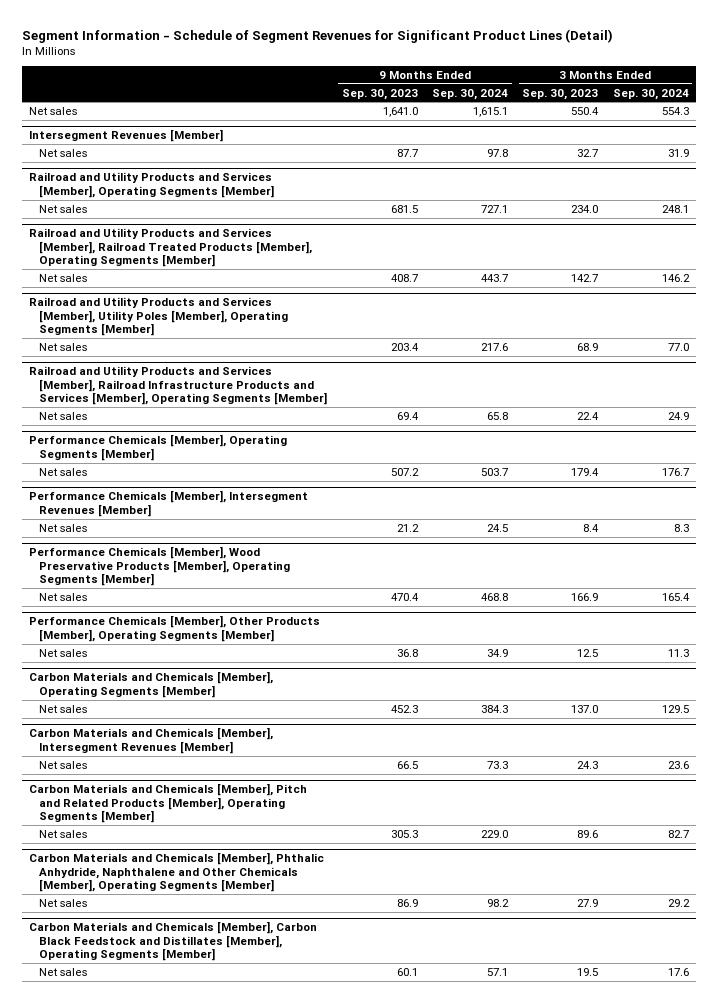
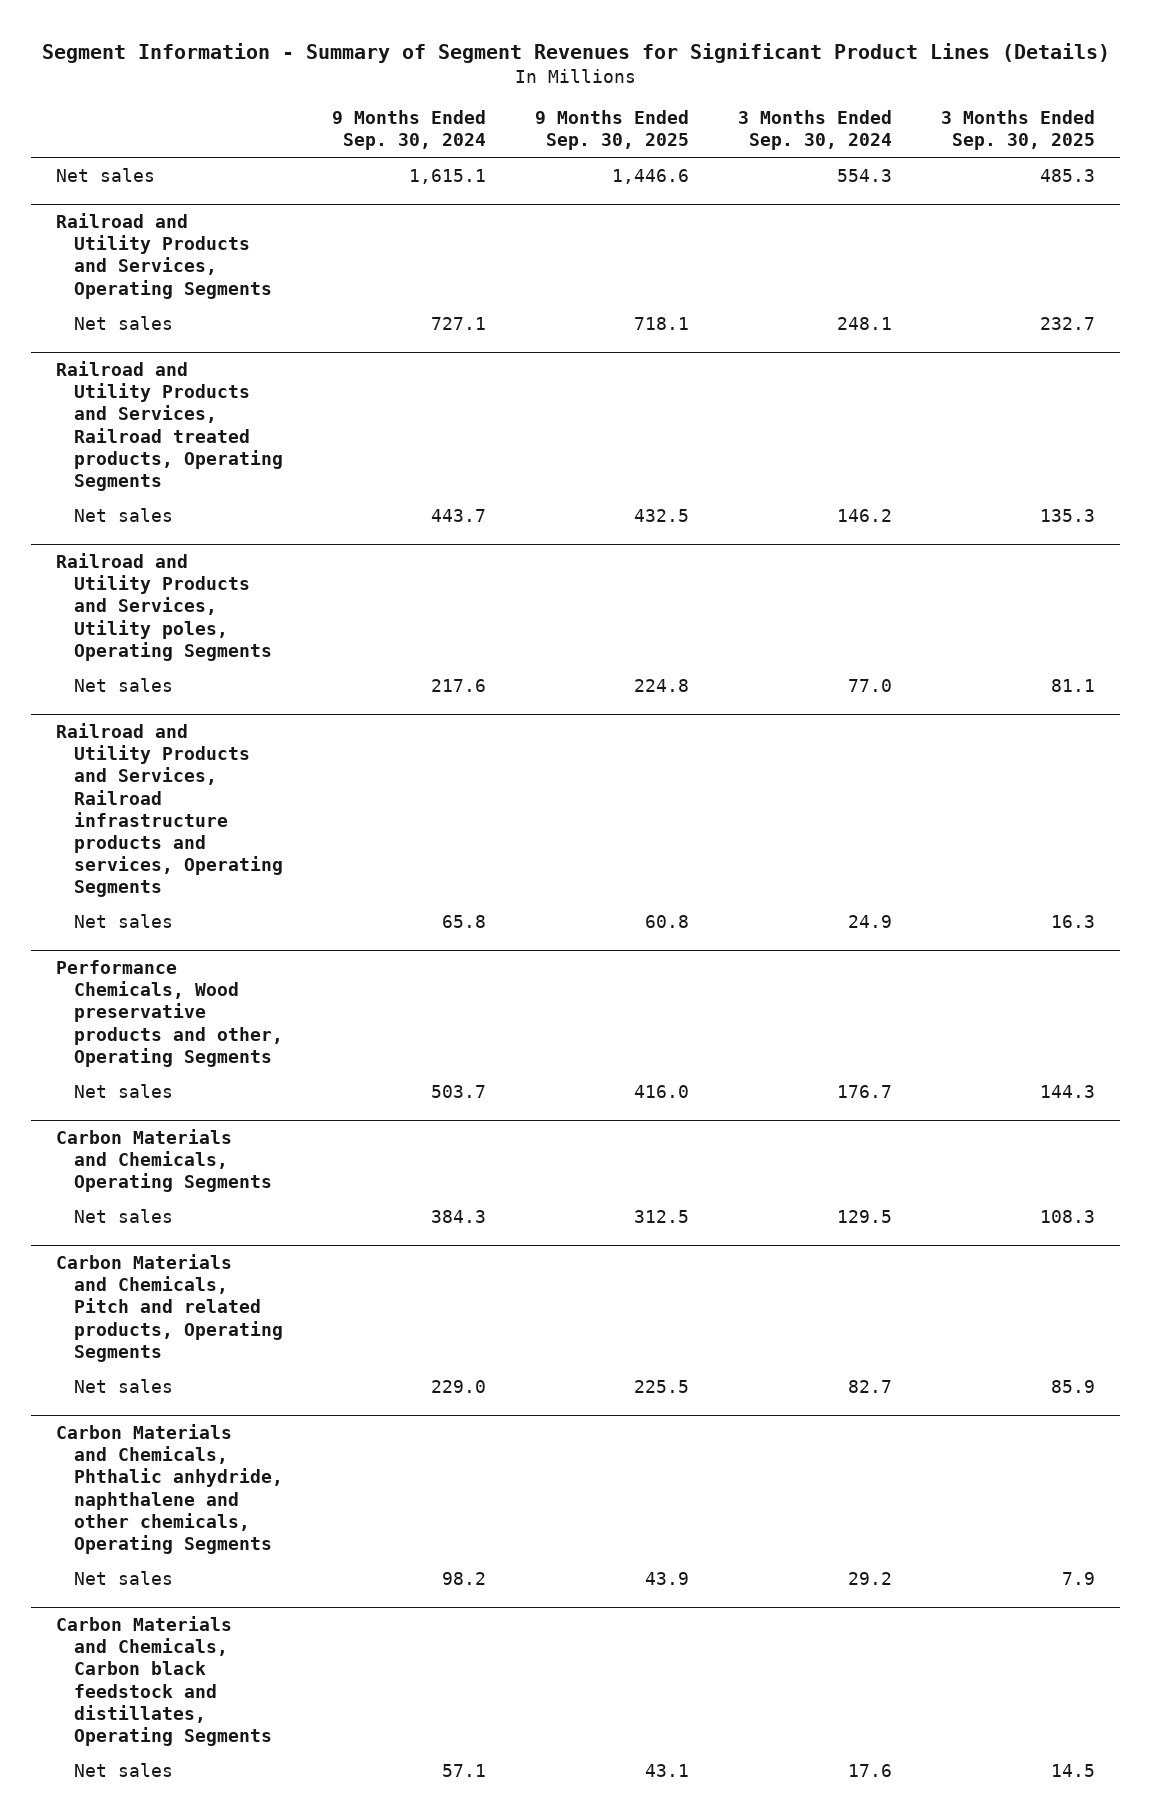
[22,28,614,43] Segment Information - Schedule of Segment Revenues for Significant Product Lines (Detail) -> [41,42,1110,63] Segment Information - Summary of Segment Revenues for Significant Product Lines (Details)
[341,88,418,100] Sep. 30, 2023 -> none
[522,88,599,100] Sep. 30, 2023 -> none
none -> [535,110,690,151] 9 Months Ended Sep. 30, 2025
none -> [941,110,1096,151] 3 Months Ended Sep. 30, 2025
[29,129,224,143] Intersegment Revenues [Member] -> none
[39,148,88,157] Net sales -> none
[29,172,275,198] Railroad and Utility Products and Services [Member], Operating Segments [Member] -> [55,213,273,299] Railroad and Utility Products and Services, Operating Segments
[29,228,313,268] Railroad and Utility Products and Services [Member], Railroad Treated Products [Member], Operating Segments [Member] -> [55,361,284,491] Railroad and Utility Products and Services, Railroad treated products, Operating Segments
[29,297,289,337] Railroad and Utility Products and Services [Member], Utility Poles [Member], Operating Segments [Member] -> [55,553,273,661] Railroad and Utility Products and Services, Utility poles, Operating Segments
[29,366,328,406] Railroad and Utility Products and Services [Member], Railroad Infrastructure Products and Services [Member], Operating Segments [Member] -> [55,723,284,898] Railroad and Utility Products and Services, Railroad infrastructure products and services, Operating Segments
[29,434,288,461] Performance Chemicals [Member], Operating Segments [Member] -> none
none -> [55,960,284,1067] Performance Chemicals, Wood preservative products and other, Operating Segments
[29,490,309,517] Performance Chemicals [Member], Intersegment Revenues [Member] -> none
[39,523,88,532] Net sales -> none
[29,546,291,587] Performance Chemicals [Member], Wood Preservative Products [Member], Operating Segments [Member] -> none
[39,592,88,601] Net sales -> none
[29,615,321,642] Performance Chemicals [Member], Other Products [Member], Operating Segments [Member] -> none
[39,648,88,657] Net sales -> none
[29,671,274,698] Carbon Materials and Chemicals [Member], Operating Segments [Member] -> [55,1129,273,1193] Carbon Materials and Chemicals, Operating Segments
[29,727,274,754] Carbon Materials and Chemicals [Member], Intersegment Revenues [Member] -> none
[39,760,88,769] Net sales -> none
[29,783,308,824] Carbon Materials and Chemicals [Member], Pitch and Related Products [Member], Operating Segments [Member] -> [55,1254,284,1362] Carbon Materials and Chemicals, Pitch and related products, Operating Segments
[29,852,325,893] Carbon Materials and Chemicals [Member], Phthalic Anhydride, Naphthalene and Other Chemicals [Member], Operating Segments [Member] -> [55,1424,284,1554] Carbon Materials and Chemicals, Phthalic anhydride, naphthalene and other chemicals, Operating Segments
[29,921,318,962] Carbon Materials and Chemicals [Member], Carbon Black Feedstock and Distillates [Member], Operating Segments [Member] -> [55,1616,273,1746] Carbon Materials and Chemicals, Carbon black feedstock and distillates, Operating Segments

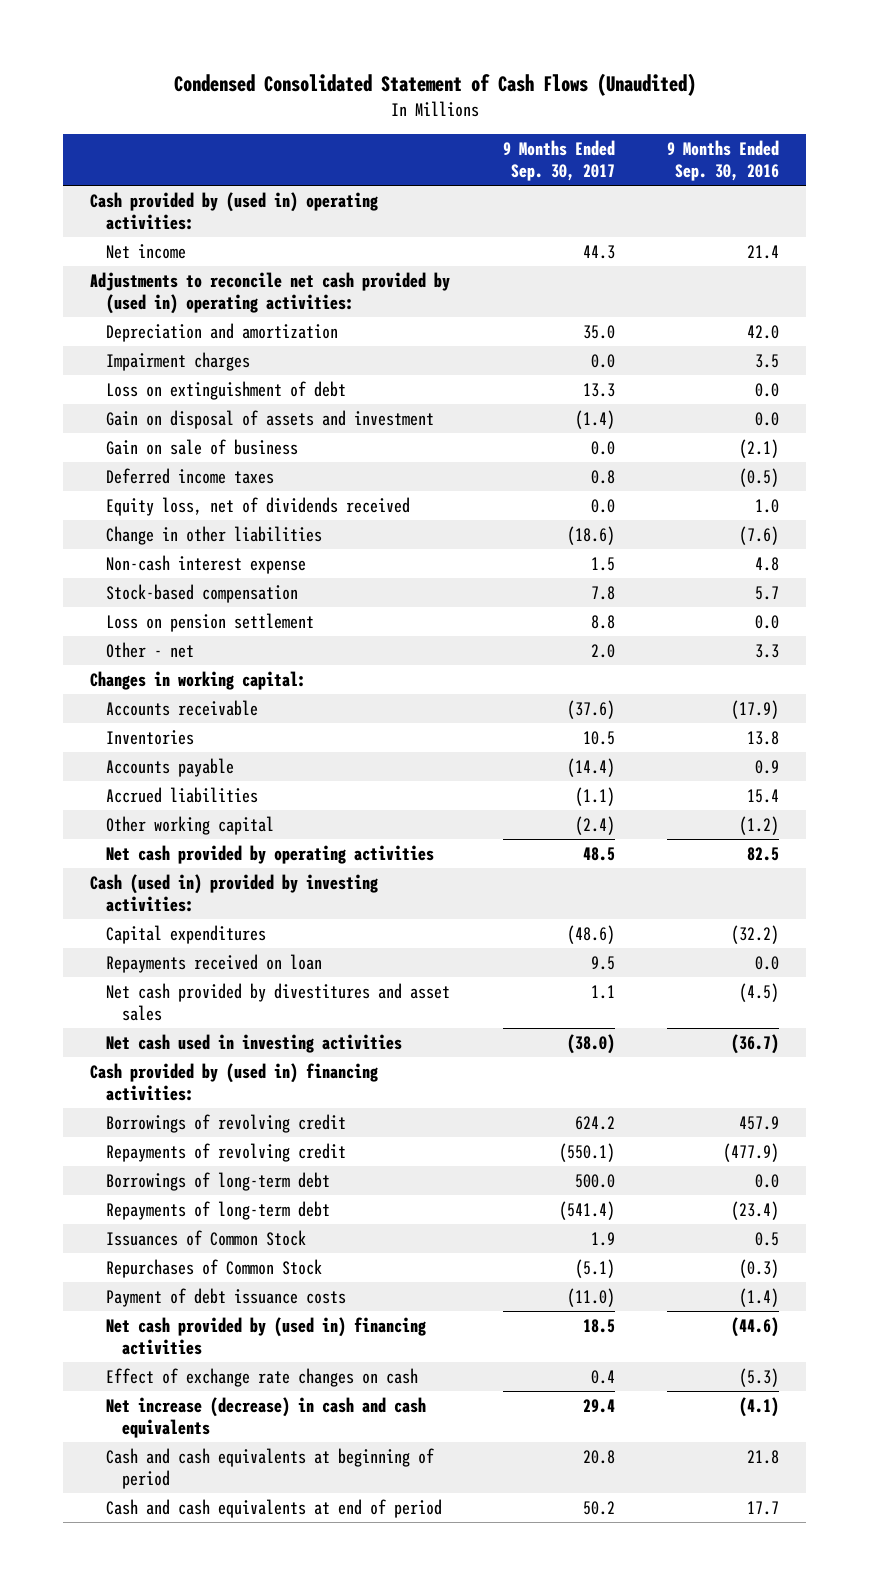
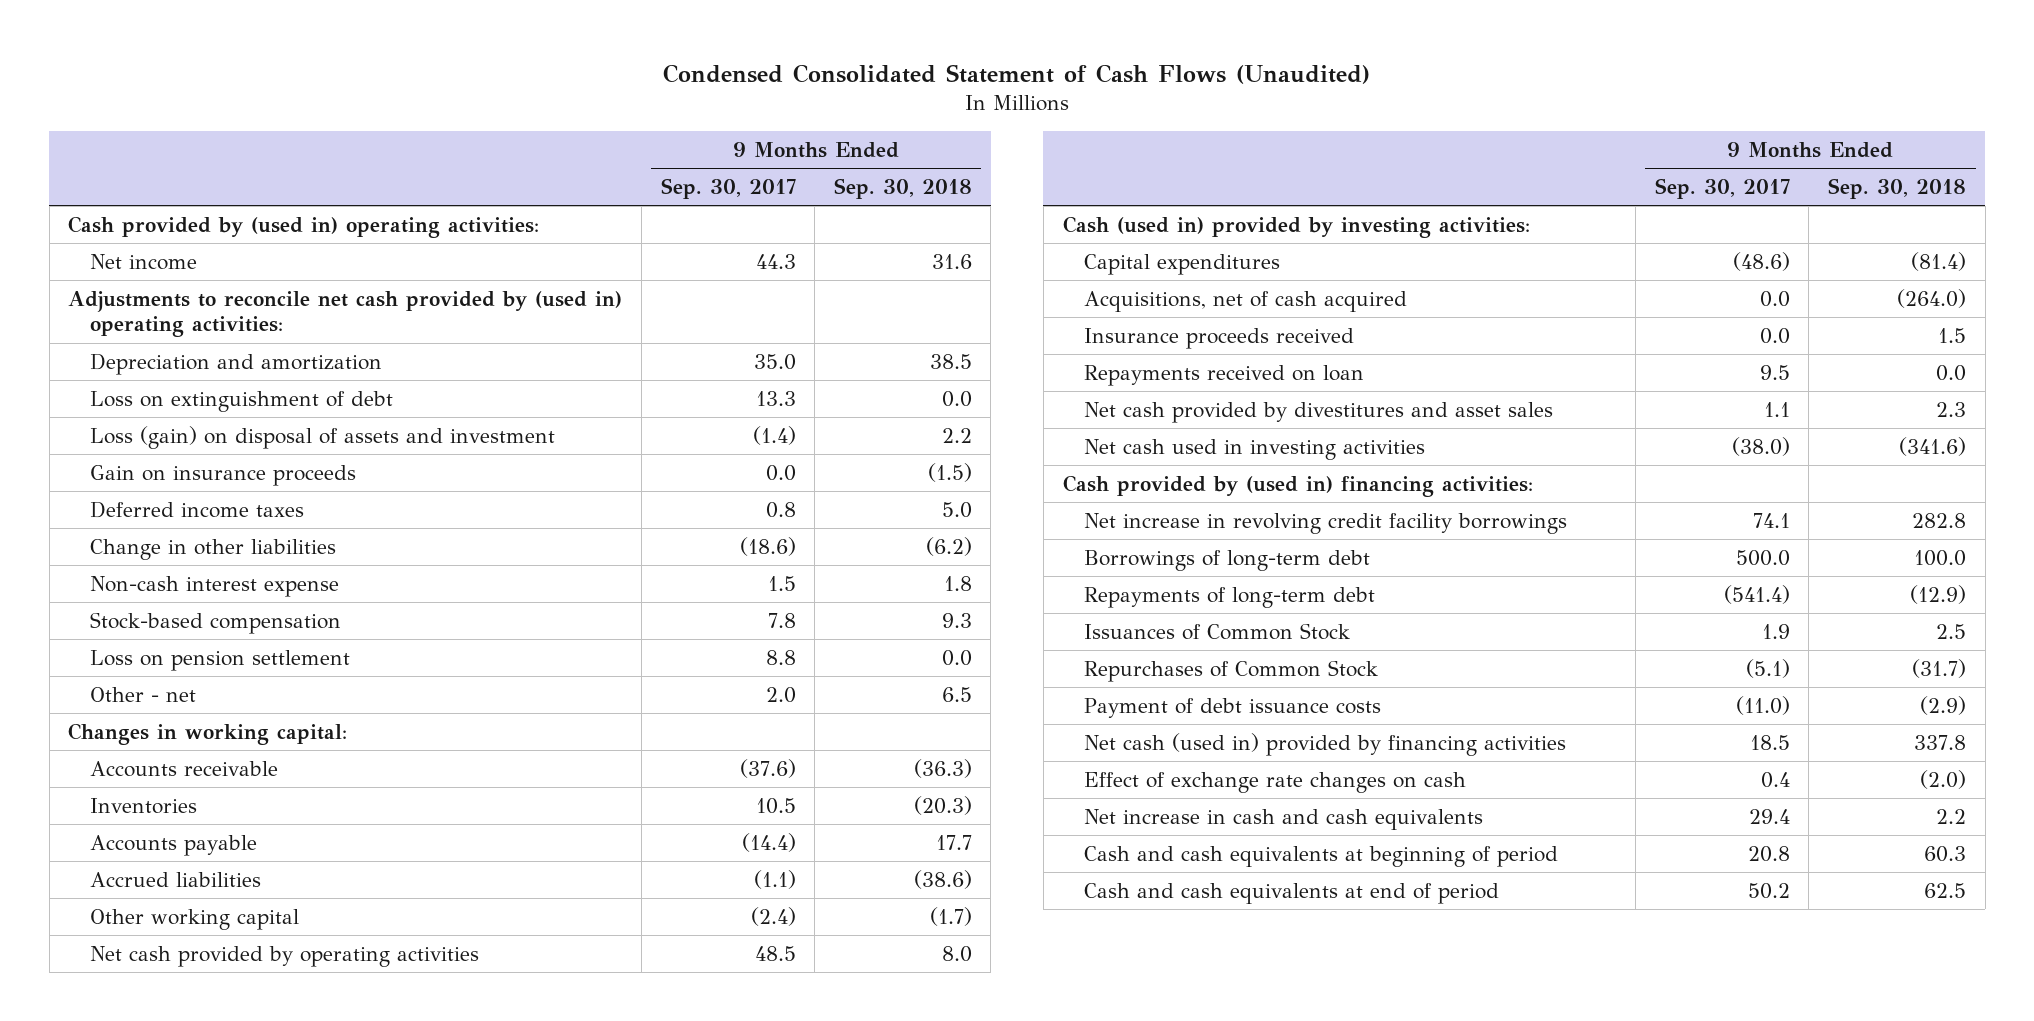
[667,139,780,182] 9 Months Ended Sep. 30, 2016 -> none
none -> [833,177,972,199] Sep. 30, 2018
[105,351,250,371] Impairment charges -> none
[105,438,298,455] Gain on sale of business -> none
[105,409,434,429] Gain on disposal of assets and investment -> [89,425,555,449] Loss (gain) on disposal of assets and investment
none -> [89,464,356,486] Gain on insurance proceeds
[105,496,410,516] Equity loss, net of dividends received -> none
none -> [1083,290,1407,312] Acquisitions, net of cash acquired
none -> [1083,327,1354,349] Insurance proceeds received
[105,1113,346,1133] Borrowings of revolving credit -> none
[105,1142,346,1162] Repayments of revolving credit -> none
none -> [1083,512,1567,534] Net increase in revolving credit facility borrowings
[105,1316,426,1356] Net cash provided by (used in) financing activities -> [1083,732,1566,756] Net cash (used in) provided by financing activities
[105,1396,426,1439] Net increase (decrease) in cash and cash equivalents -> [1083,808,1483,830] Net increase in cash and cash equivalents

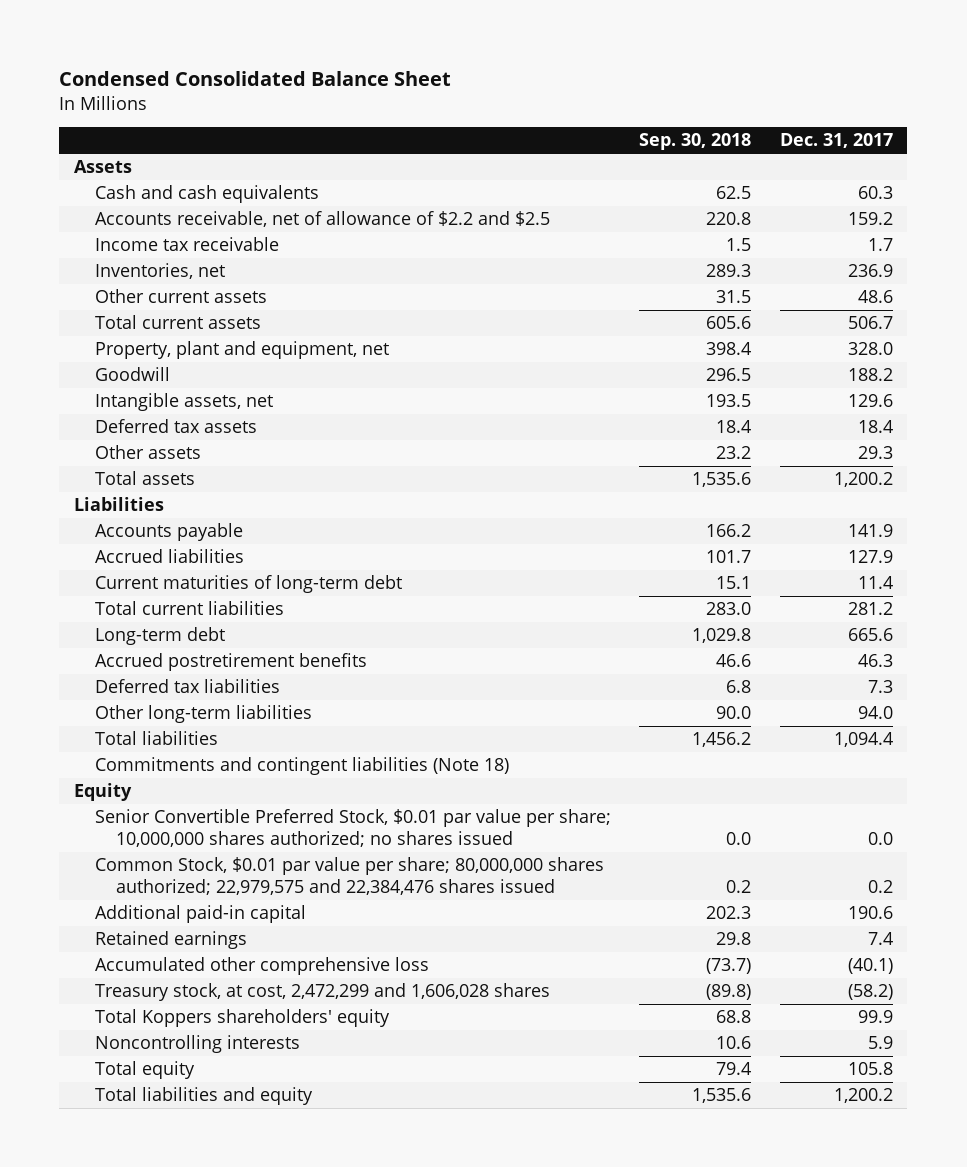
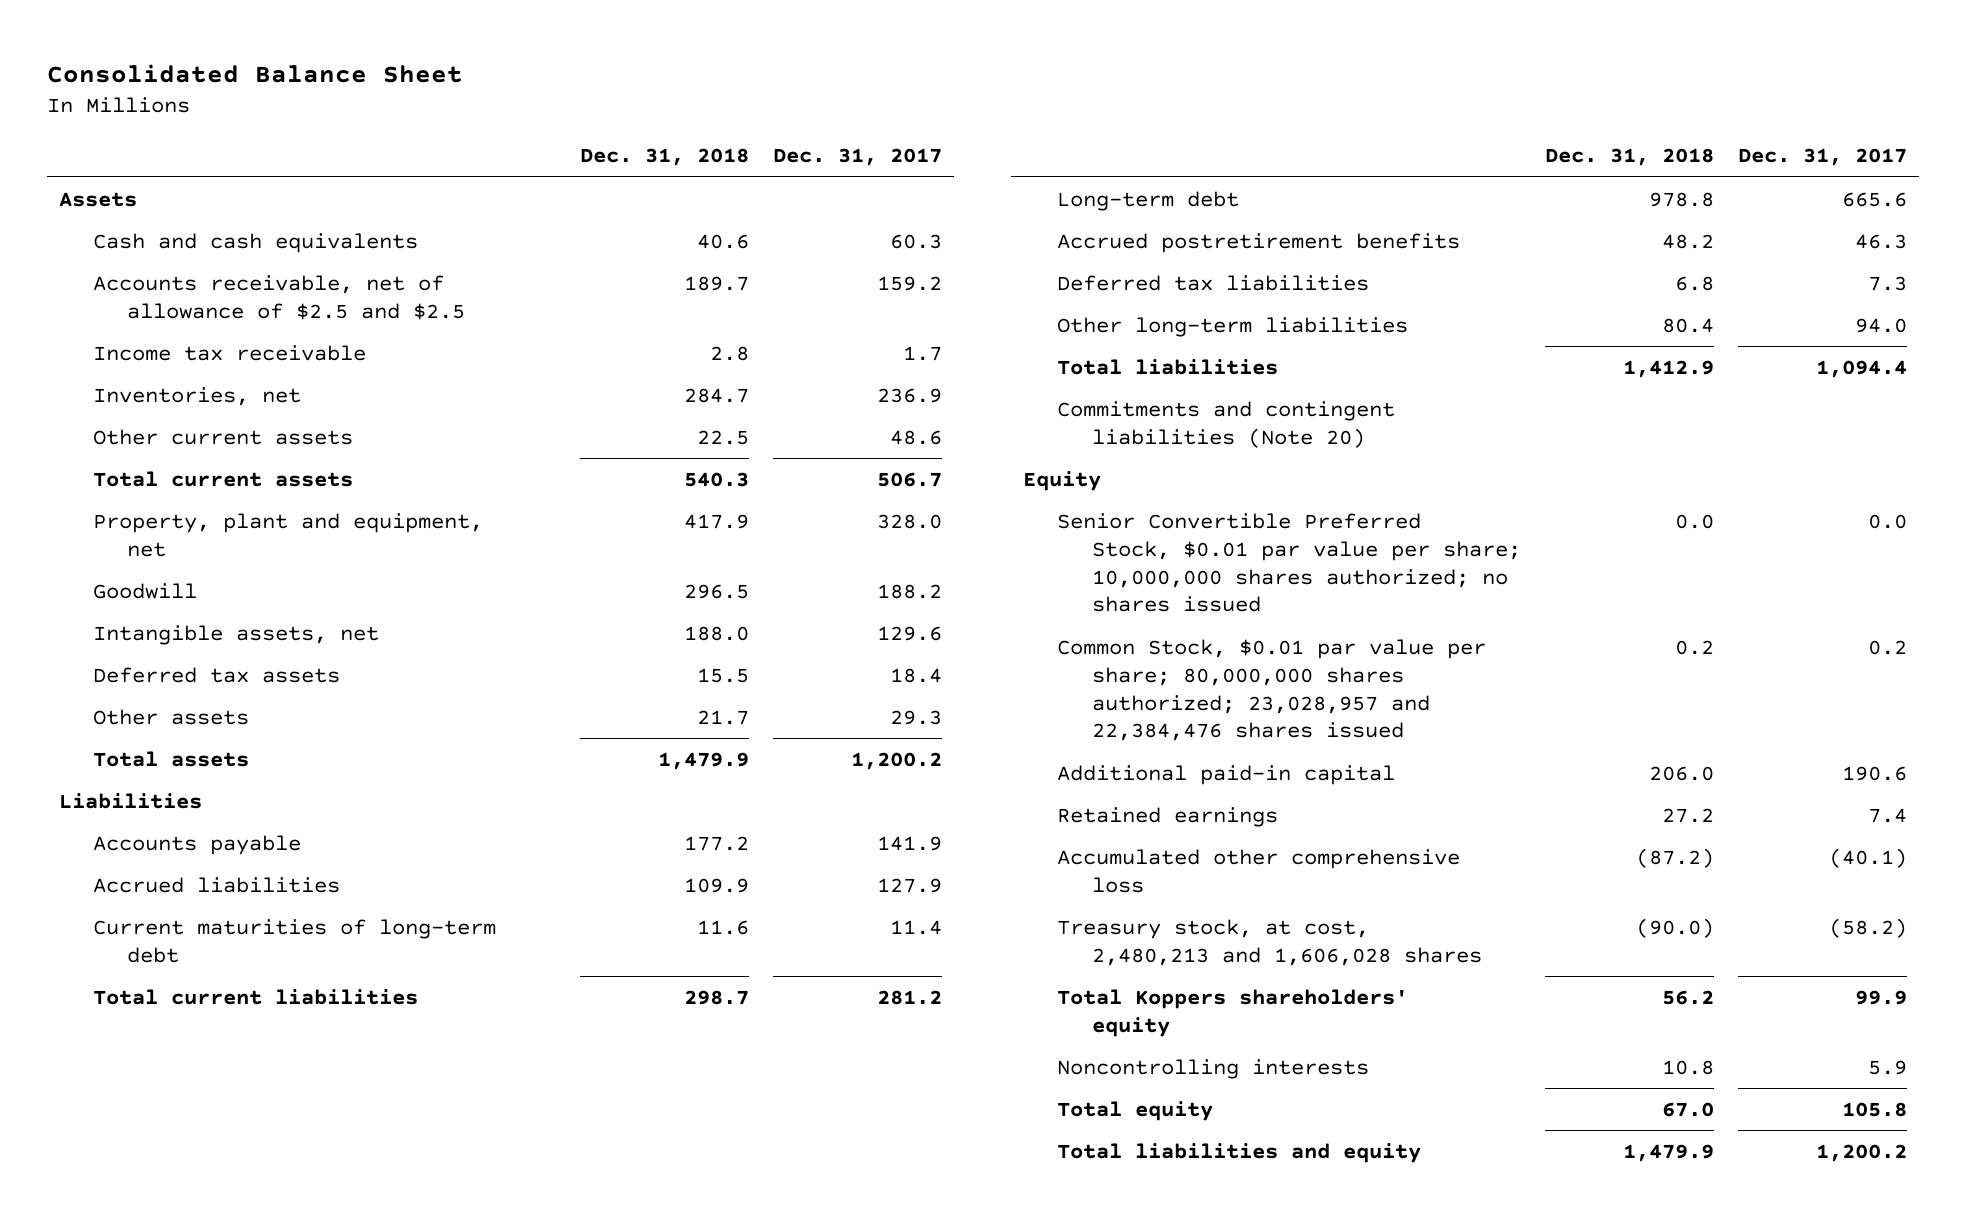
[59,71,452,87] Condensed Consolidated Balance Sheet -> [46,63,463,83] Consolidated Balance Sheet
[639,133,752,151] Sep. 30, 2018 -> none
none -> [580,148,750,167] Dec. 31, 2018
[94,211,550,228] Accounts receivable, net of allowance of $2.2 and $2.5 -> [93,274,466,320] Accounts receivable, net of allowance of $2.5 and $2.5
[94,757,509,776] Commitments and contingent liabilities (Note 18) -> [1057,400,1396,448] Commitments and contingent liabilities (Note 20)
[94,857,604,895] Common Stock, $0.01 par value per share; 80,000,000 shares authorized; 22,979,575 and 22,384,476 shares issued -> [1057,638,1487,742] Common Stock, $0.01 par value per share; 80,000,000 shares authorized; 23,028,957 and 22,384,476 shares issued
[94,983,550,1002] Treasury stock, at cost, 2,472,299 and 1,606,028 shares -> [1057,918,1482,966] Treasury stock, at cost, 2,480,213 and 1,606,028 shares

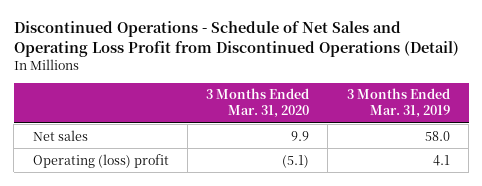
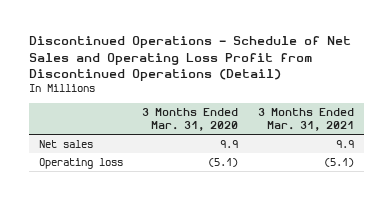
[346,88,450,119] 3 Months Ended Mar. 31, 2019 -> none
none -> [257,107,354,132] 3 Months Ended Mar. 31, 2021
[32,153,169,168] Operating (loss) profit -> [38,157,123,169] Operating loss

